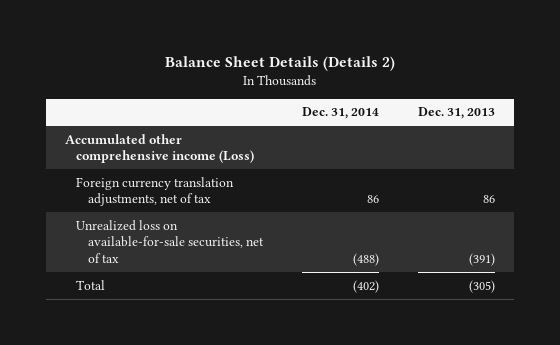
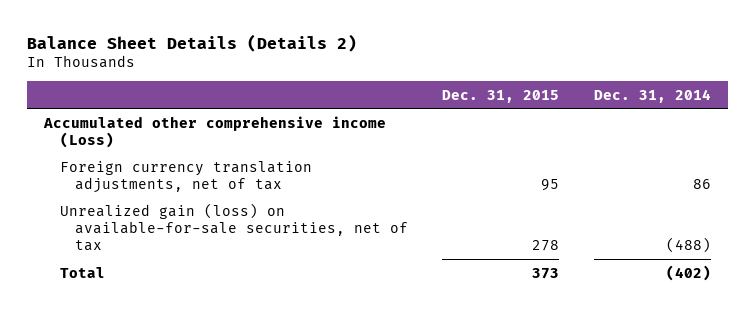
[417,107,495,120] Dec. 31, 2013 -> none
none -> [442,89,560,103] Dec. 31, 2015
[76,219,264,263] Unrealized loss on available-for-sale securities, net of tax -> [59,202,409,251] Unrealized gain (loss) on available-for-sale securities, net of tax

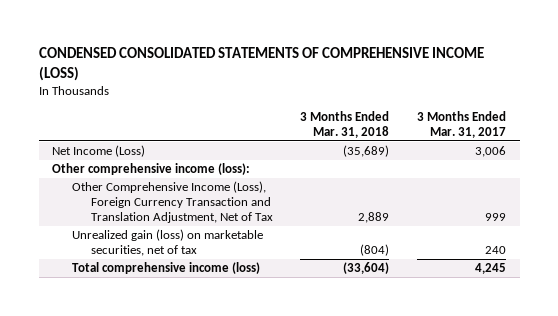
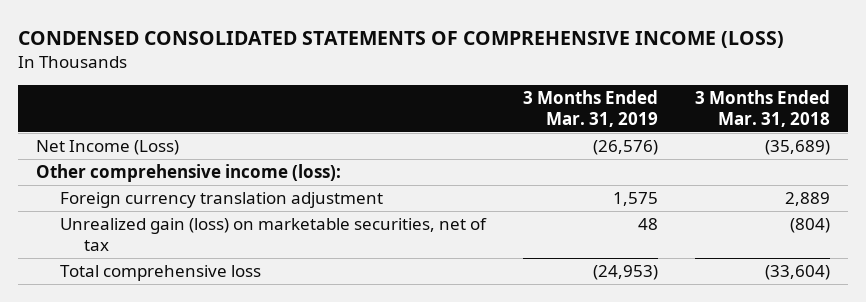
[416,110,506,138] 3 Months Ended Mar. 31, 2017 -> none
none -> [522,90,658,127] 3 Months Ended Mar. 31, 2019
[71,181,273,224] Other Comprehensive Income (Loss), Foreign Currency Transaction and Translation Adjustment, Net of Tax -> [60,192,384,209] Foreign currency translation adjustment
[71,262,260,275] Total comprehensive income (loss) -> [60,265,262,282] Total comprehensive loss

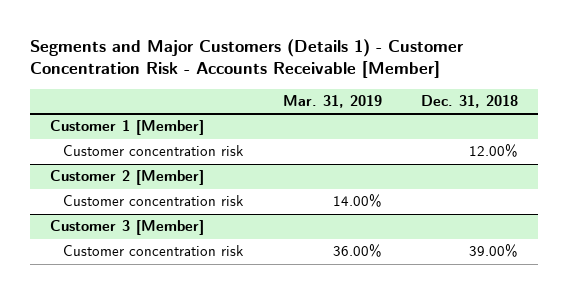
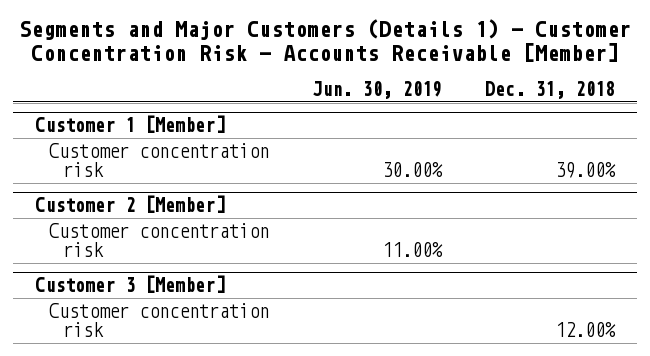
[282,95,382,109] Mar. 31, 2019 -> none
none -> [312,81,443,100] Jun. 30, 2019
[469,144,519,158] 12.00% -> [555,162,617,179] 39.00%
[469,244,519,258] 39.00% -> [555,322,617,338] 12.00%

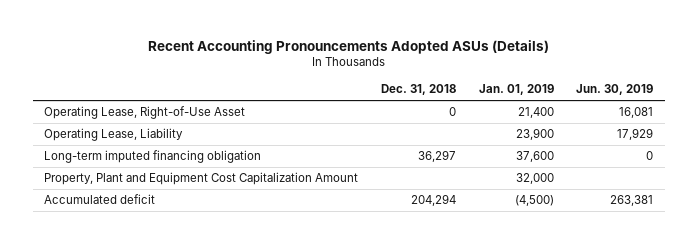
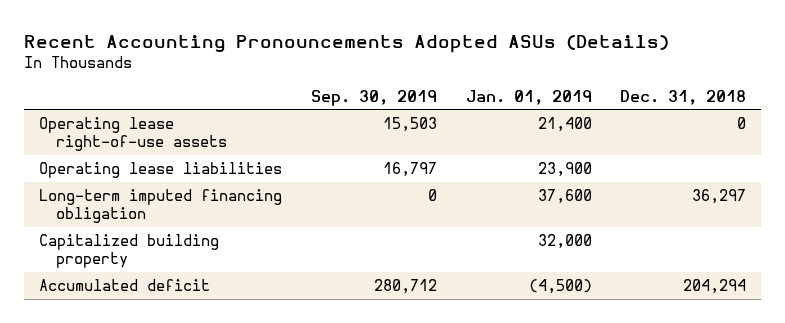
[576,84,654,96] Jun. 30, 2019 -> none
none -> [310,89,437,106] Sep. 30, 2019
[44,106,246,120] Operating Lease, Right-of-Use Asset -> [38,116,227,152] Operating lease right-of-use assets
[44,128,184,142] Operating Lease, Liability -> [38,161,282,178] Operating lease liabilities
[44,172,359,186] Property, Plant and Equipment Cost Capitalization Amount -> [38,233,219,269] Capitalized building property

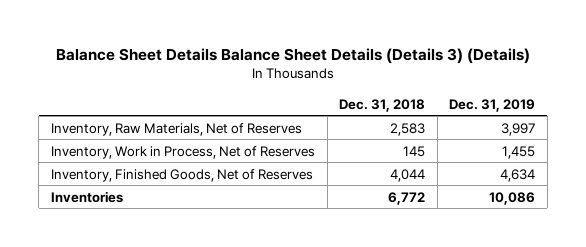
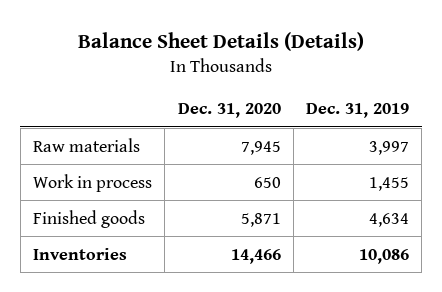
[56,48,531,65] Balance Sheet Details Balance Sheet Details (Details 3) (Details) -> [78,32,365,52] Balance Sheet Details (Details)
[339,98,426,112] Dec. 31, 2018 -> none
none -> [177,103,281,119] Dec. 31, 2020
[50,122,302,136] Inventory, Raw Materials, Net of Reserves -> [32,137,140,152] Raw materials
[50,145,315,159] Inventory, Work in Process, Net of Reserves -> [32,173,152,192] Work in process
[50,168,313,182] Inventory, Finished Goods, Net of Reserves -> [32,209,145,228] Finished goods

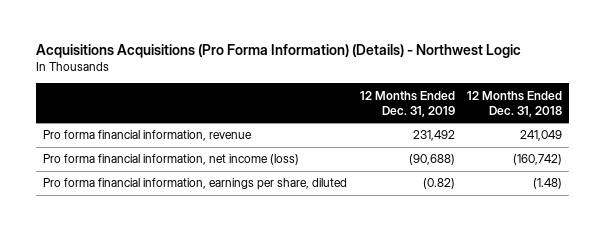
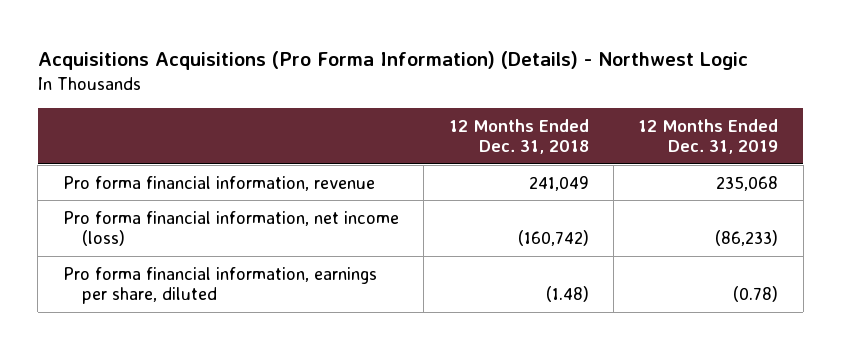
[412,130,455,142] 231,492 -> [716,175,779,191] 235,068
[408,154,455,166] (90,688) -> [715,230,779,247] (86,233)
[422,178,455,190] (0.82) -> [733,286,779,303] (0.78)

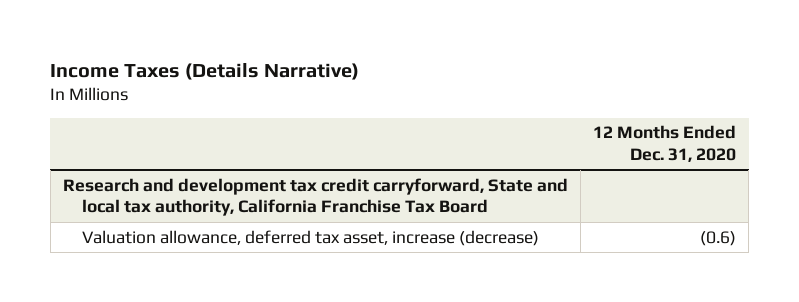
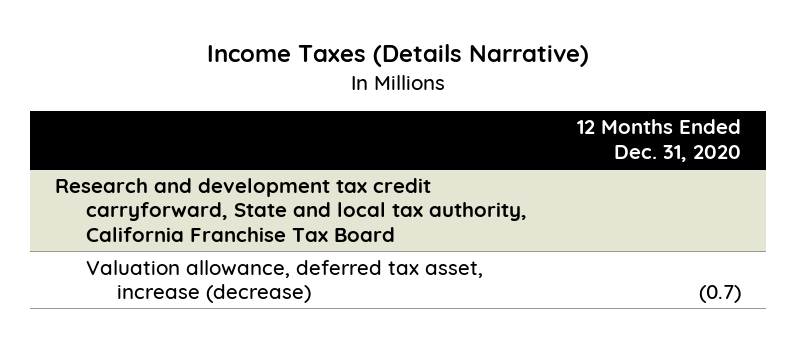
[700,230,737,246] (0.6) -> [698,285,741,304] (0.7)

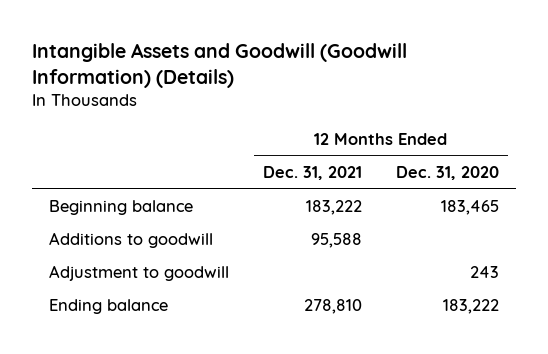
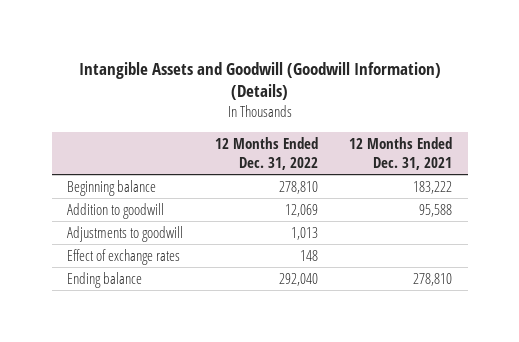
[396,166,500,181] Dec. 31, 2020 -> none
none -> [214,137,318,170] 12 Months Ended Dec. 31, 2022
[48,232,213,249] Additions to goodwill -> [67,202,165,219] Addition to goodwill
[48,265,229,282] Adjustment to goodwill -> [67,225,184,242] Adjustments to goodwill
none -> [67,248,181,265] Effect of exchange rates

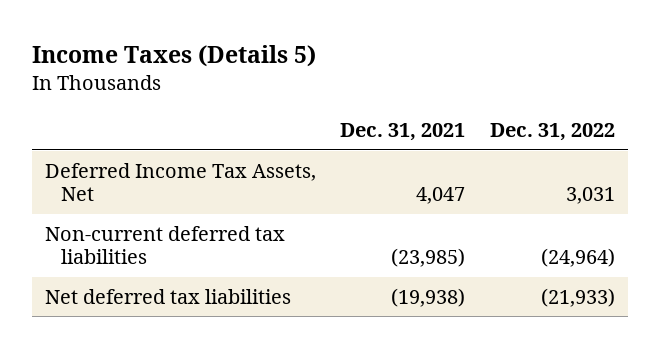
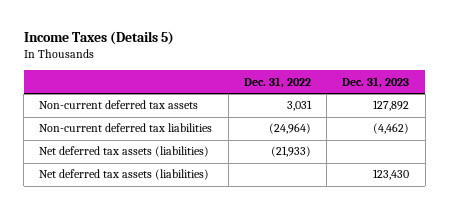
[340,123,466,142] Dec. 31, 2021 -> none
none -> [342,76,410,88] Dec. 31, 2023
[44,162,316,202] Deferred Income Tax Assets, Net -> [39,100,199,110] Non-current deferred tax assets
[44,288,291,304] Net deferred tax liabilities -> [39,146,210,158] Net deferred tax assets (liabilities)
none -> [39,169,210,181] Net deferred tax assets (liabilities)

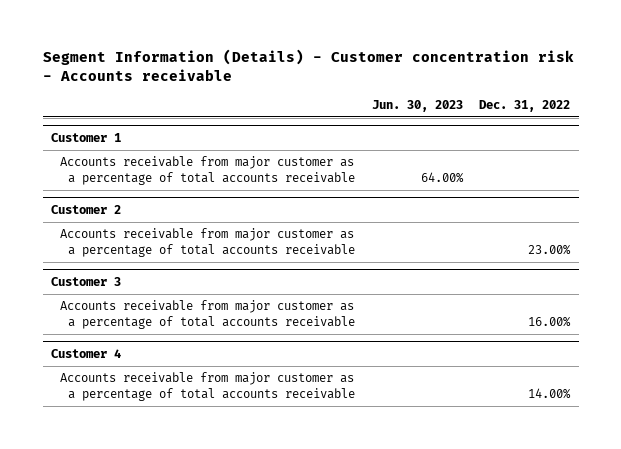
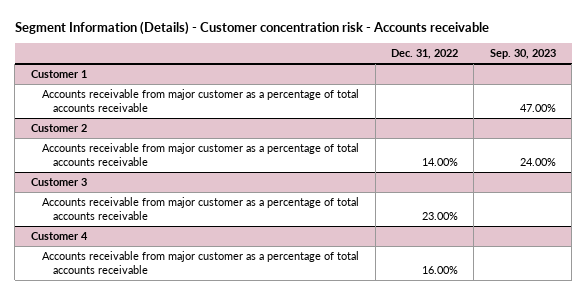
[371,100,463,113] Jun. 30, 2023 -> none
none -> [489,49,556,60] Sep. 30, 2023
[528,243,572,255] 23.00% -> [422,157,459,166] 14.00%
[528,315,572,327] 16.00% -> [422,211,459,220] 23.00%
[528,387,572,399] 14.00% -> [422,265,459,274] 16.00%

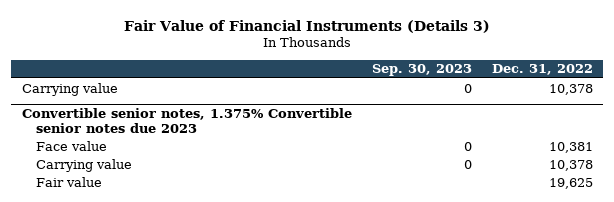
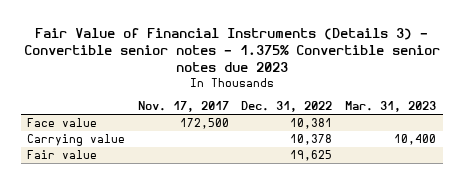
[124,19,491,33] Fair Value of Financial Instruments (Details 3) -> [23,27,440,73] Fair Value of Financial Instruments (Details 3) - Convertible senior notes - 1.375% Convertible senior notes due 2023
[371,64,472,77] Sep. 30, 2023 -> none
none -> [137,101,229,113] Nov. 17, 2017
none -> [345,101,437,113] Mar. 31, 2023
[21,82,118,96] Carrying value -> none
[21,107,352,133] Convertible senior notes, 1.375% Convertible senior notes due 2023 -> none

